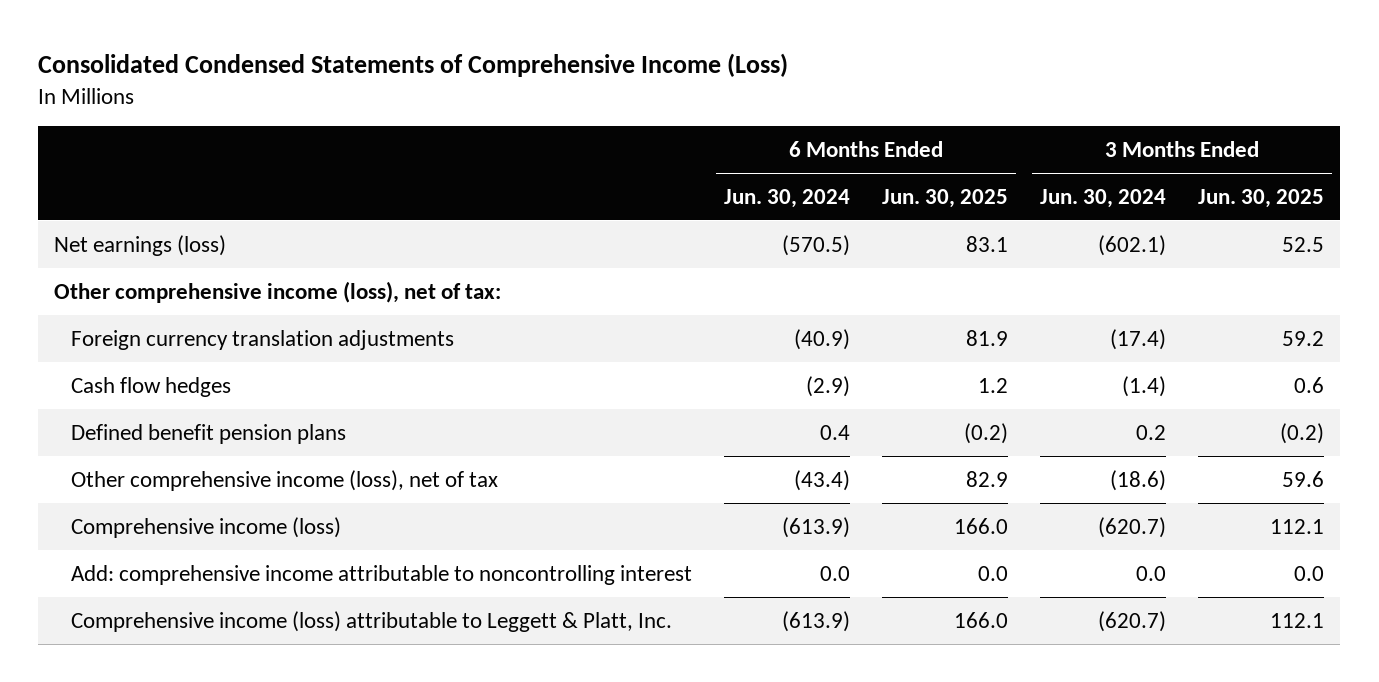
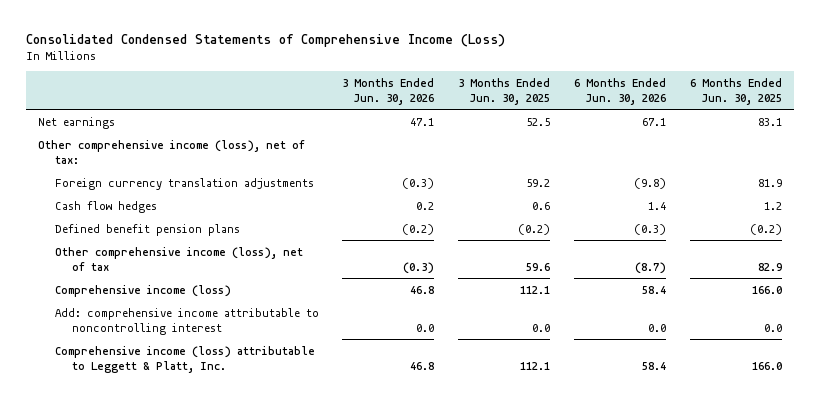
[723,188,850,208] Jun. 30, 2024 -> none
[1040,188,1167,208] Jun. 30, 2024 -> none
none -> [342,77,435,105] 3 Months Ended Jun. 30, 2026
none -> [574,77,667,105] 6 Months Ended Jun. 30, 2026
[54,234,227,256] Net earnings (loss) -> [37,116,115,129] Net earnings

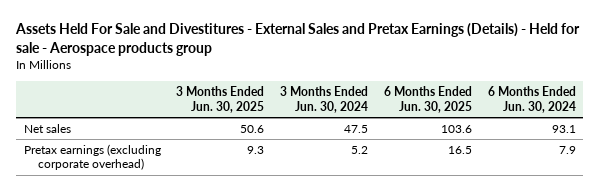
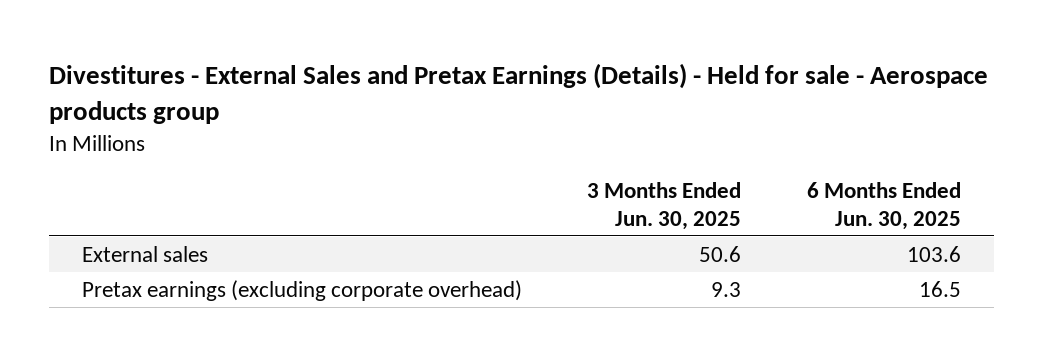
[14,23,580,57] Assets Held For Sale and Divestitures - External Sales and Pretax Earnings (Details) - Held for sale - Aerospace products group -> [48,63,988,124] Divestitures - External Sales and Pretax Earnings (Details) - Held for sale - Aerospace products group
[280,86,369,113] 3 Months Ended Jun. 30, 2024 -> none
[487,86,576,113] 6 Months Ended Jun. 30, 2024 -> none
[23,124,71,134] Net sales -> [81,245,208,262] External sales

